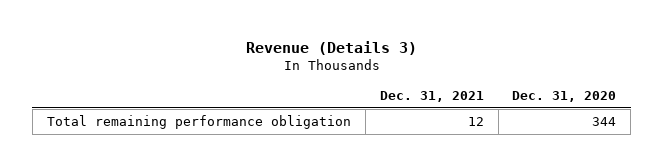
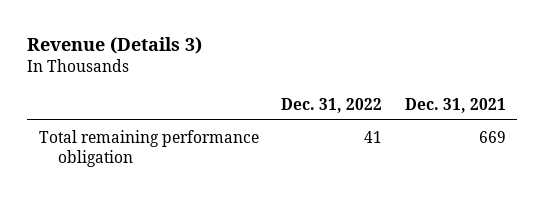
[512,91,617,103] Dec. 31, 2020 -> none
none -> [281,97,383,113] Dec. 31, 2022
[467,117,484,127] 12 -> [478,130,506,143] 669

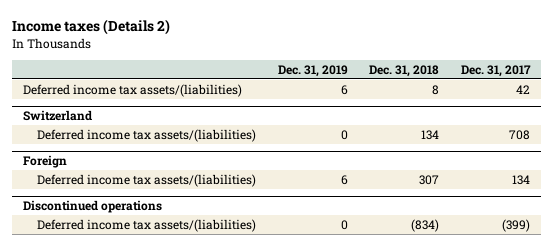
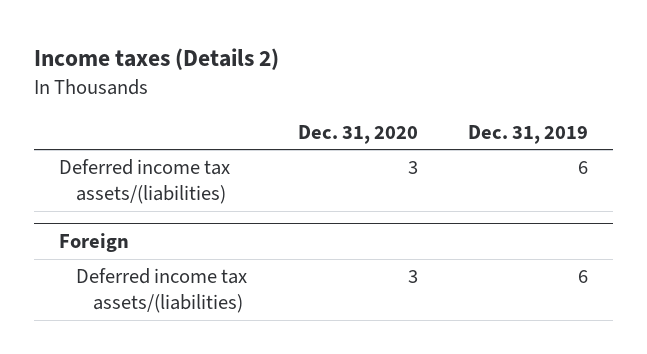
[369,64,440,77] Dec. 31, 2018 -> none
[461,64,532,77] Dec. 31, 2017 -> none
none -> [297,124,418,144] Dec. 31, 2020
[23,110,93,122] Switzerland -> none
[36,128,256,142] Deferred income tax assets/(liabilities) -> none
[23,200,163,214] Discontinued operations -> none
[36,218,256,232] Deferred income tax assets/(liabilities) -> none

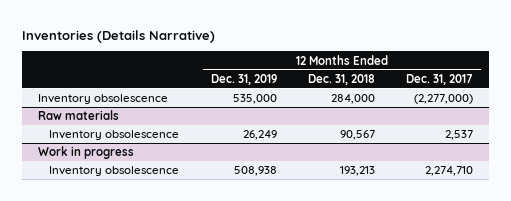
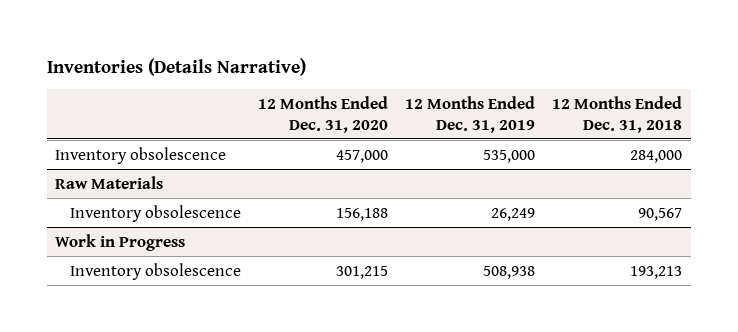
[406,73,474,85] Dec. 31, 2017 -> none
none -> [258,95,389,133] 12 Months Ended Dec. 31, 2020
[37,110,119,121] Raw materials -> [55,175,164,189] Raw Materials
[37,146,134,160] Work in progress -> [55,233,186,251] Work in Progress

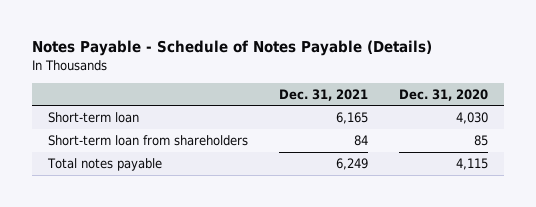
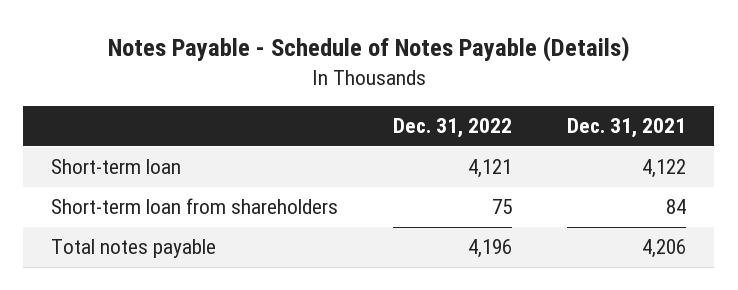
[399,88,489,101] Dec. 31, 2020 -> none
none -> [393,118,513,139] Dec. 31, 2022
[335,112,368,125] 6,165 -> [642,159,687,179] 4,122
[335,158,368,171] 6,249 -> [642,239,687,259] 4,206

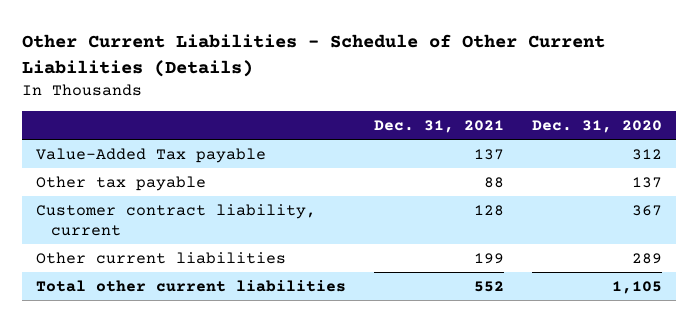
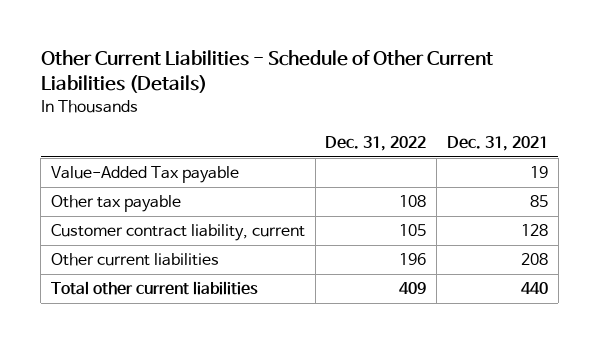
[531,119,662,133] Dec. 31, 2020 -> none
none -> [325,136,427,152] Dec. 31, 2022
[473,148,504,160] 137 -> [529,166,548,179] 19
[483,176,504,188] 88 -> [529,195,548,208] 85
[473,252,504,264] 199 -> [520,253,548,266] 208
[473,280,504,292] 552 -> [520,282,548,295] 440

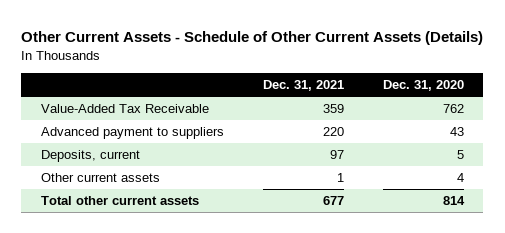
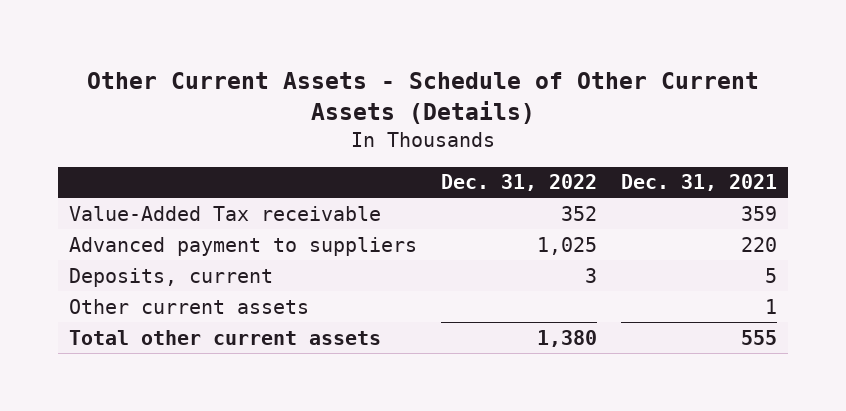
[382,80,464,92] Dec. 31, 2020 -> none
none -> [440,174,597,192] Dec. 31, 2022
[40,104,209,114] Value-Added Tax Receivable -> [69,205,382,221] Value-Added Tax receivable
[329,150,344,160] 97 -> [764,267,777,283] 5
[322,196,344,206] 677 -> [740,329,777,345] 555

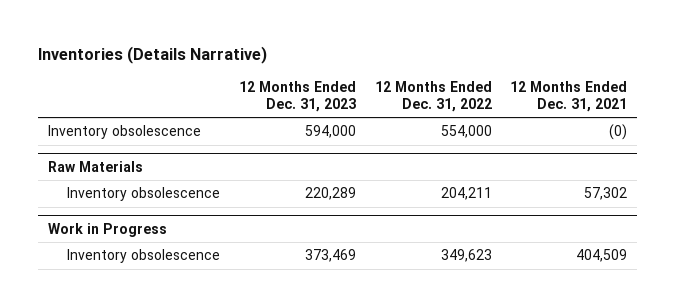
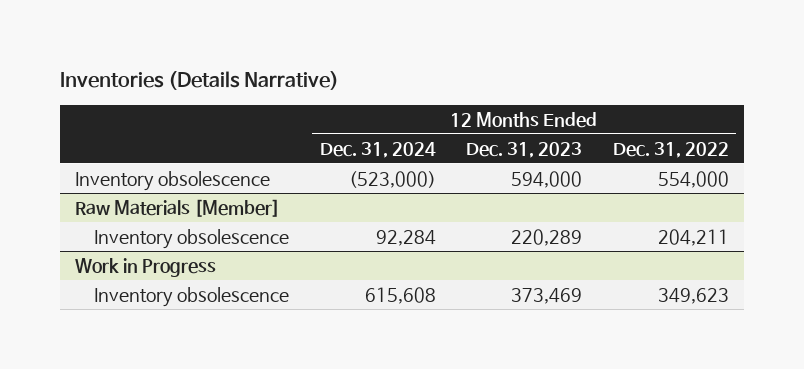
[510,81,628,112] 12 Months Ended Dec. 31, 2021 -> none
none -> [319,141,436,158] Dec. 31, 2024
[47,160,143,172] Raw Materials -> [75,198,281,217] Raw Materials [Member]

